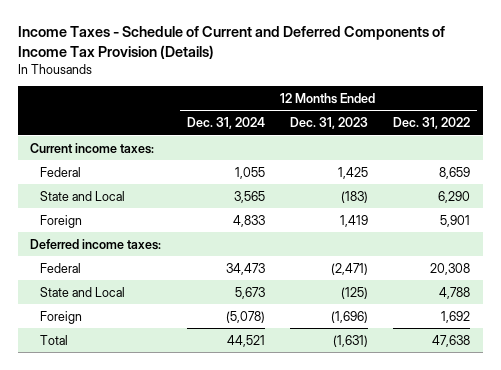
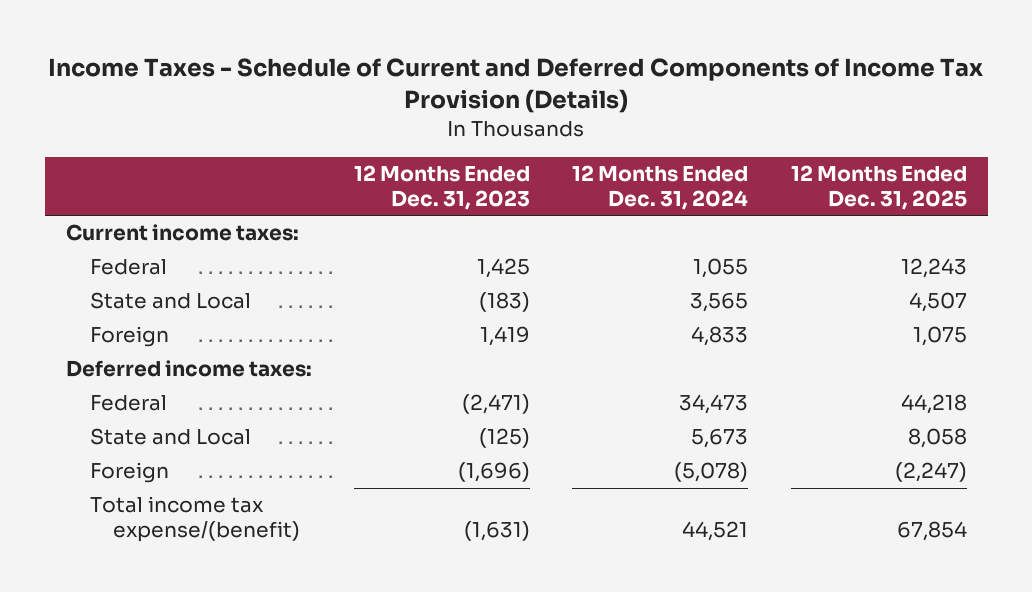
[393,117,471,130] Dec. 31, 2022 -> none
none -> [790,164,967,211] 12 Months Ended Dec. 31, 2025
[39,334,68,345] Total -> [89,496,301,543] Total income tax expense/(benefit)

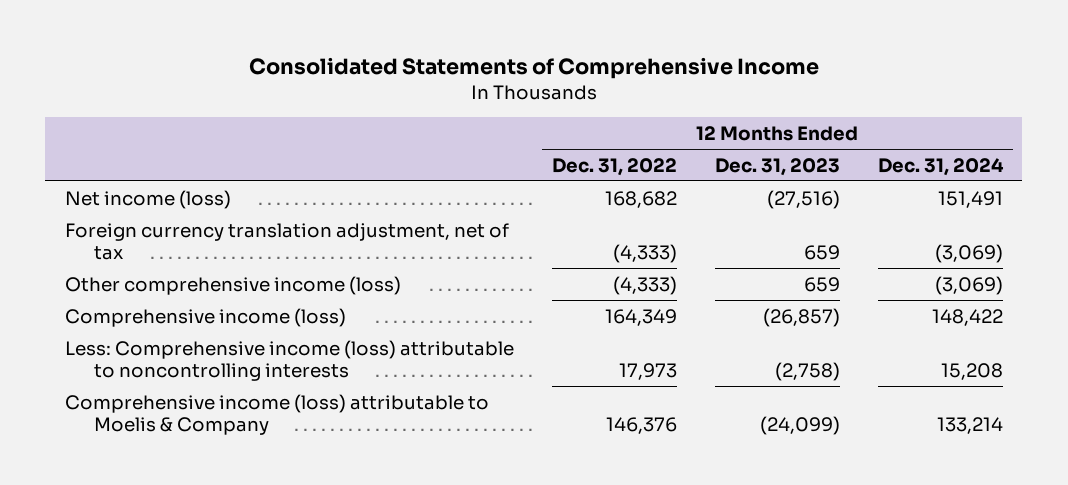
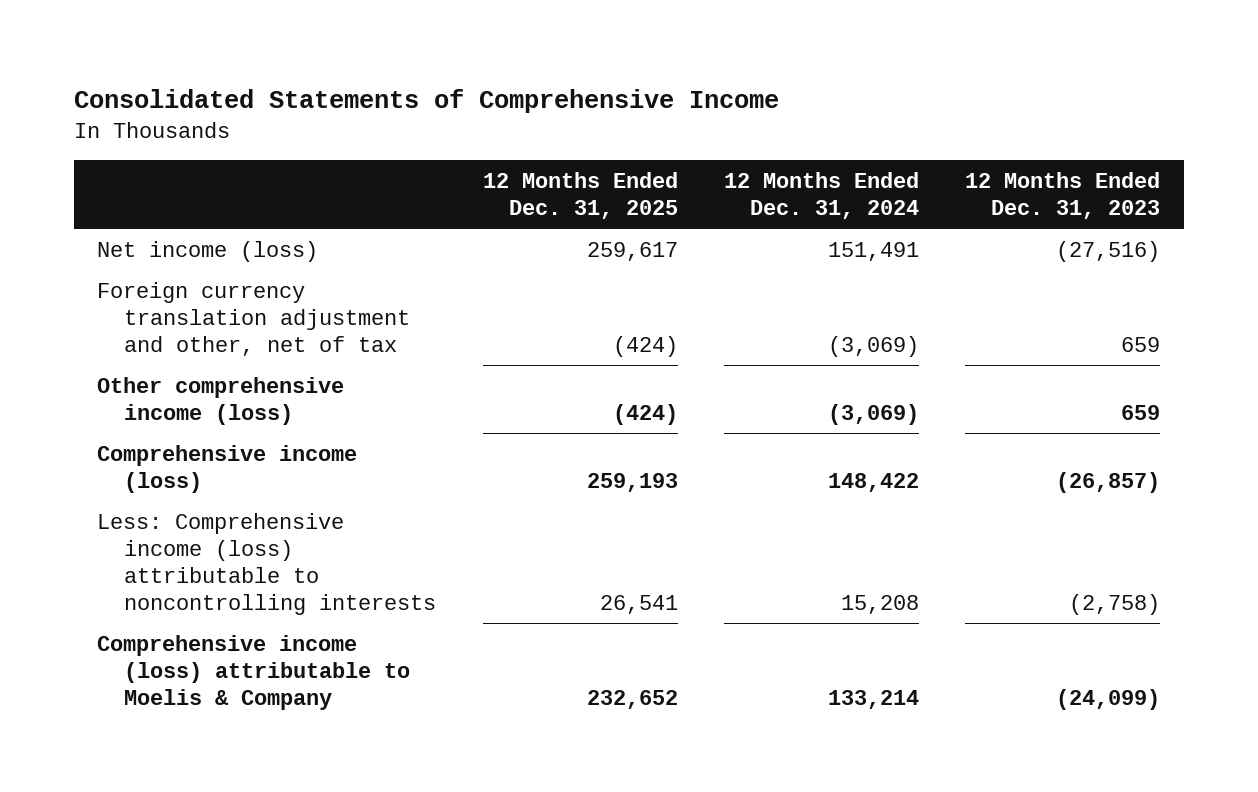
[551,157,677,176] Dec. 31, 2022 -> none
none -> [482,171,678,219] 12 Months Ended Dec. 31, 2025
[64,222,509,260] Foreign currency translation adjustment, net of tax -> [97,282,411,356] Foreign currency translation adjustment and other, net of tax

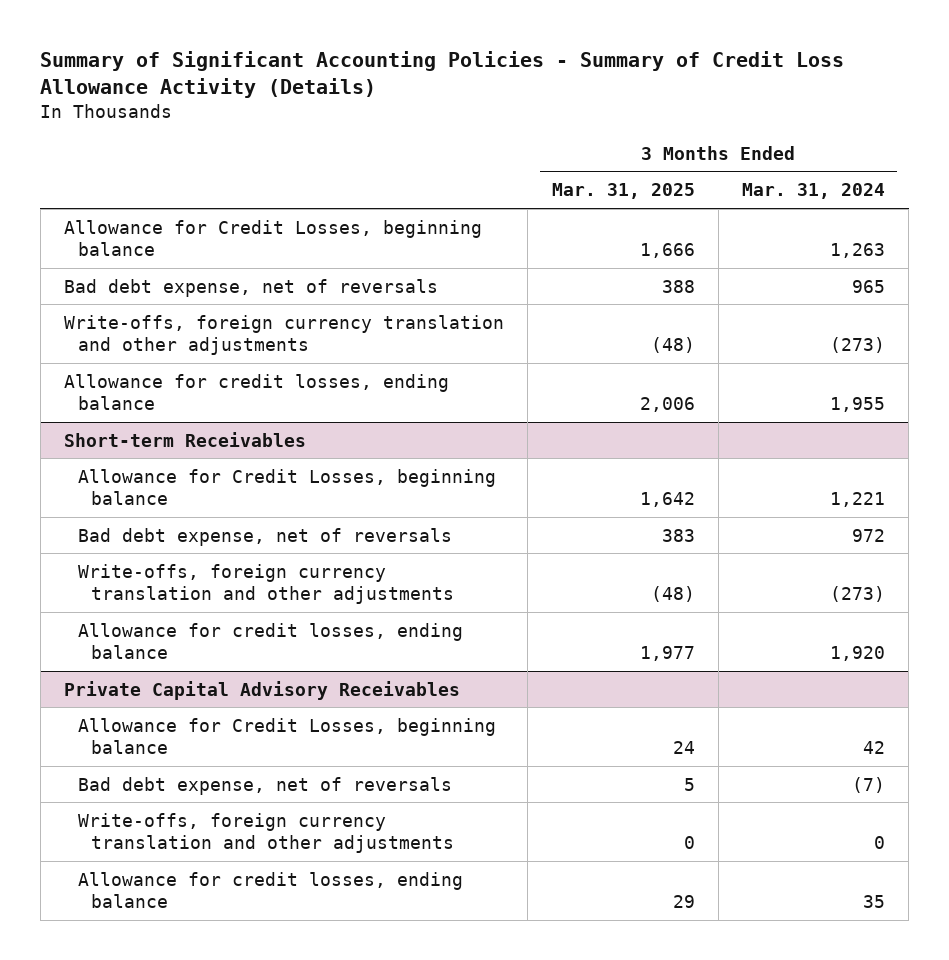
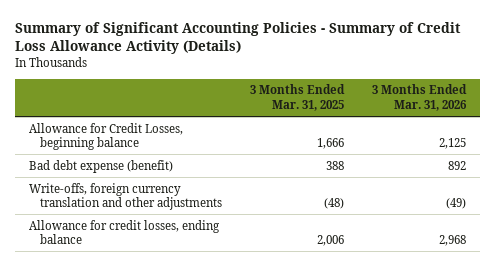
[742,183,886,200] Mar. 31, 2024 -> none
none -> [371,84,467,112] 3 Months Ended Mar. 31, 2026
[63,278,438,297] Bad debt expense, net of reversals -> [29,159,174,173] Bad debt expense (benefit)
[63,431,306,447] Short-term Receivables -> none
[77,468,496,506] Allowance for Credit Losses, beginning balance -> none
[77,527,452,546] Bad debt expense, net of reversals -> none
[77,563,455,605] Write-offs, foreign currency translation and other adjustments -> none
[77,622,463,660] Allowance for credit losses, ending balance -> none
[63,680,460,700] Private Capital Advisory Receivables -> none
[77,717,496,755] Allowance for Credit Losses, beginning balance -> none
[77,776,452,795] Bad debt expense, net of reversals -> none
[77,812,455,854] Write-offs, foreign currency translation and other adjustments -> none
[77,871,463,909] Allowance for credit losses, ending balance -> none

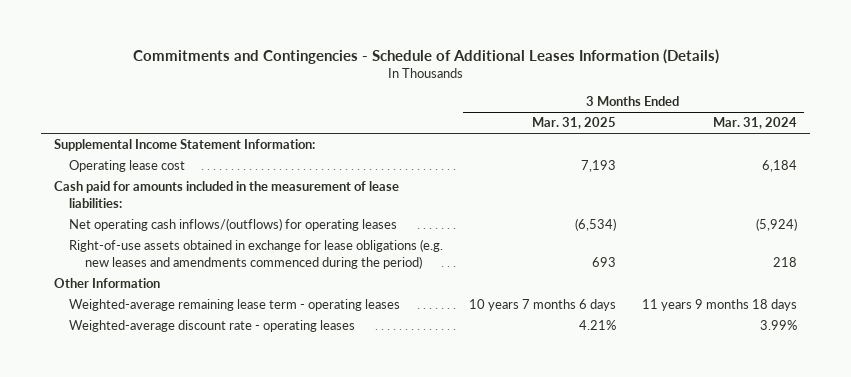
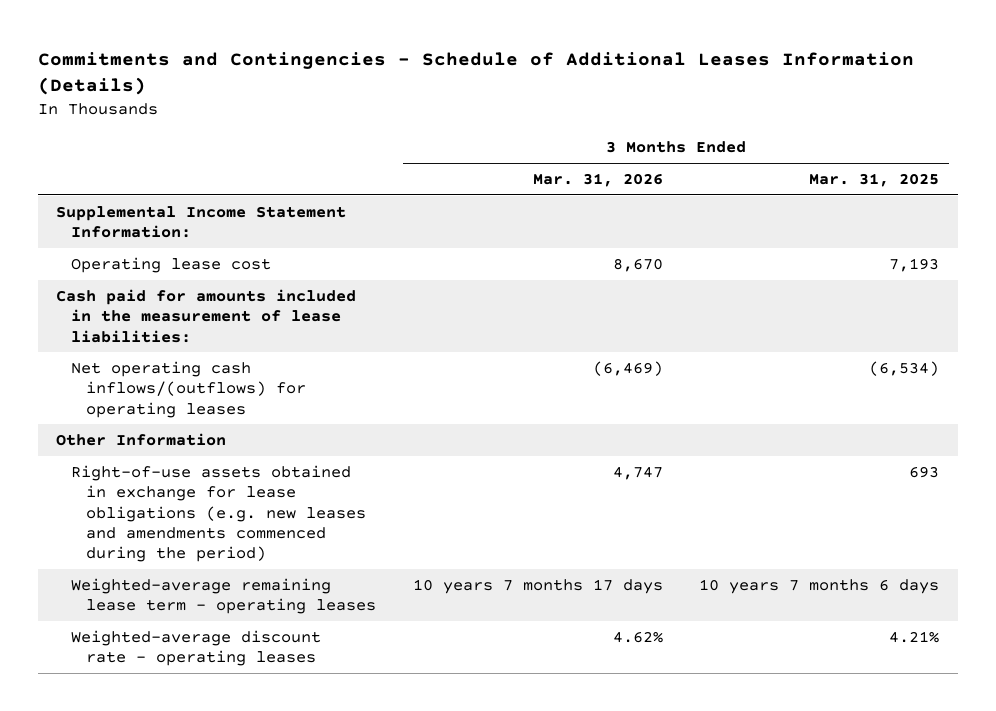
[713,117,798,130] Mar. 31, 2024 -> none
none -> [532,172,663,187] Mar. 31, 2026
[69,239,444,269] Right-of-use assets obtained in exchange for lease obligations (e.g. new leases and amendments commenced during the period) -> [71,464,366,563] Right-of-use assets obtained in exchange for lease obligations (e.g. new leases and amendments commenced during the period)

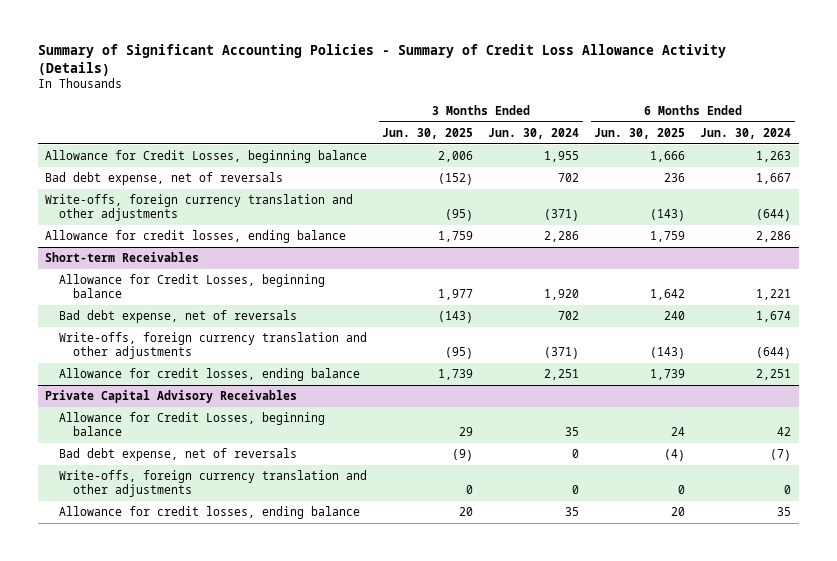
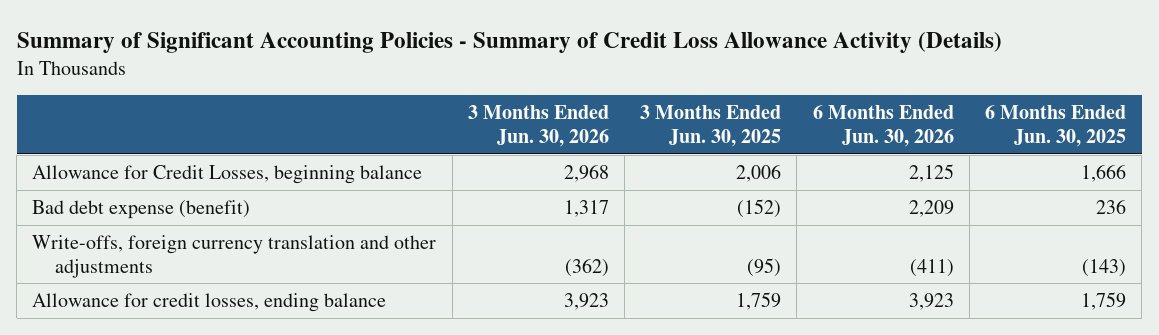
[488,127,580,139] Jun. 30, 2024 -> none
[700,127,792,139] Jun. 30, 2024 -> none
none -> [467,105,609,147] 3 Months Ended Jun. 30, 2026
none -> [812,105,954,147] 6 Months Ended Jun. 30, 2026
[45,172,284,186] Bad debt expense, net of reversals -> [32,200,251,220] Bad debt expense (benefit)
[45,252,200,263] Short-term Receivables -> none
[59,274,326,298] Allowance for Credit Losses, beginning balance -> none
[59,310,298,324] Bad debt expense, net of reversals -> none
[59,332,368,359] Write-offs, foreign currency translation and other adjustments -> none
[59,368,361,382] Allowance for credit losses, ending balance -> none
[45,390,298,404] Private Capital Advisory Receivables -> none
[59,412,326,436] Allowance for Credit Losses, beginning balance -> none
[59,448,298,462] Bad debt expense, net of reversals -> none
[59,470,368,497] Write-offs, foreign currency translation and other adjustments -> none
[59,506,361,520] Allowance for credit losses, ending balance -> none

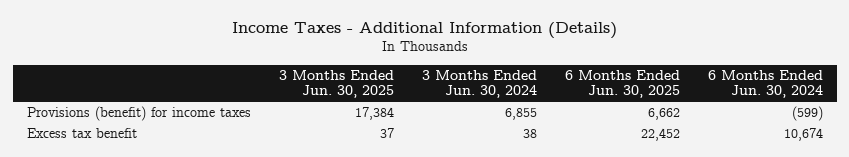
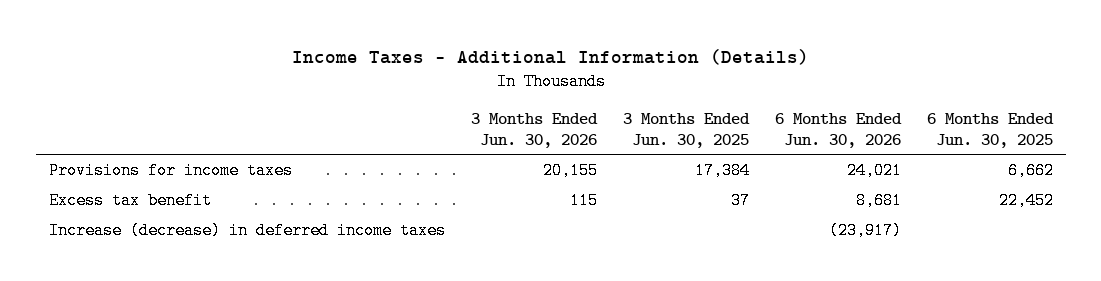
[421,69,537,99] 3 Months Ended Jun. 30, 2024 -> none
[707,69,823,99] 6 Months Ended Jun. 30, 2024 -> none
none -> [470,113,598,148] 3 Months Ended Jun. 30, 2026
none -> [774,113,902,148] 6 Months Ended Jun. 30, 2026
[26,106,251,122] Provisions (benefit) for income taxes -> [48,162,293,180] Provisions for income taxes
none -> [48,222,446,240] Increase (decrease) in deferred income taxes

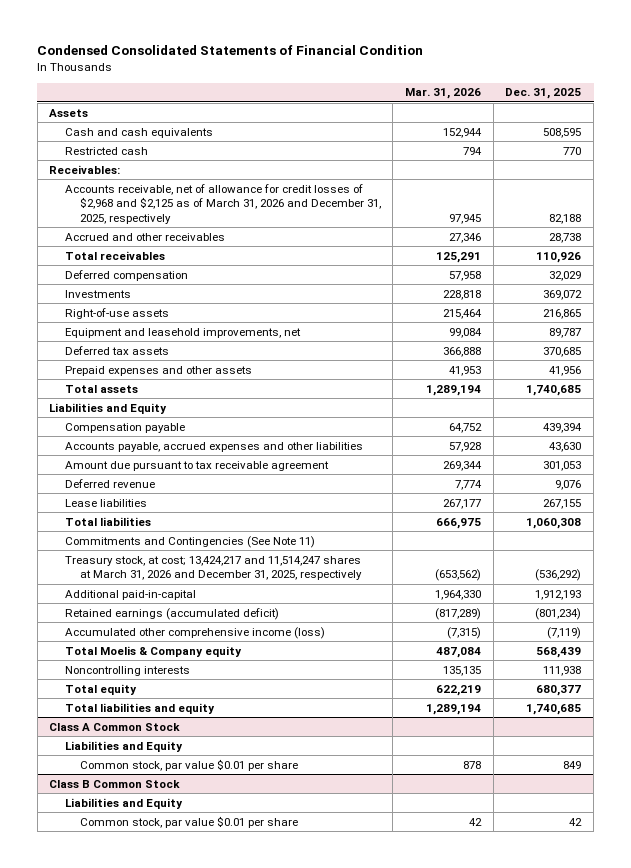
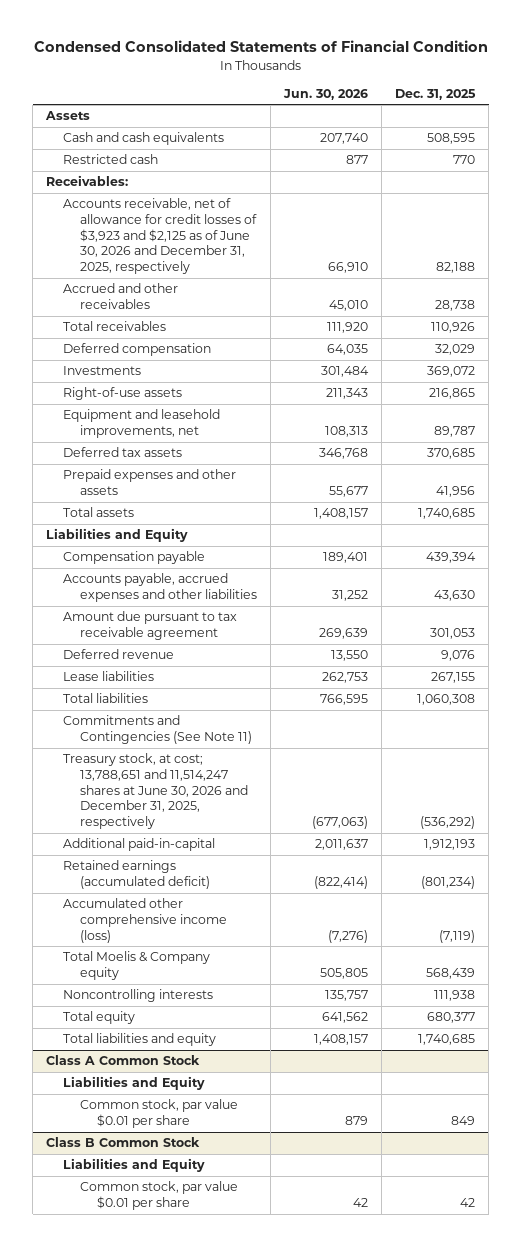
[405,88,482,100] Mar. 31, 2026 -> none
none -> [283,88,369,100] Jun. 30, 2026
[64,183,381,224] Accounts receivable, net of allowance for credit losses of $2,968 and $2,125 as of March 31, 2026 and December 31, 2025, respectively -> [63,198,258,275] Accounts receivable, net of allowance for credit losses of $3,923 and $2,125 as of June 30, 2026 and December 31, 2025, respectively
[64,555,362,581] Treasury stock, at cost; 13,424,217 and 11,514,247 shares at March 31, 2026 and December 31, 2025, respectively -> [63,753,249,830] Treasury stock, at cost; 13,788,651 and 11,514,247 shares at June 30, 2026 and December 31, 2025, respectively

